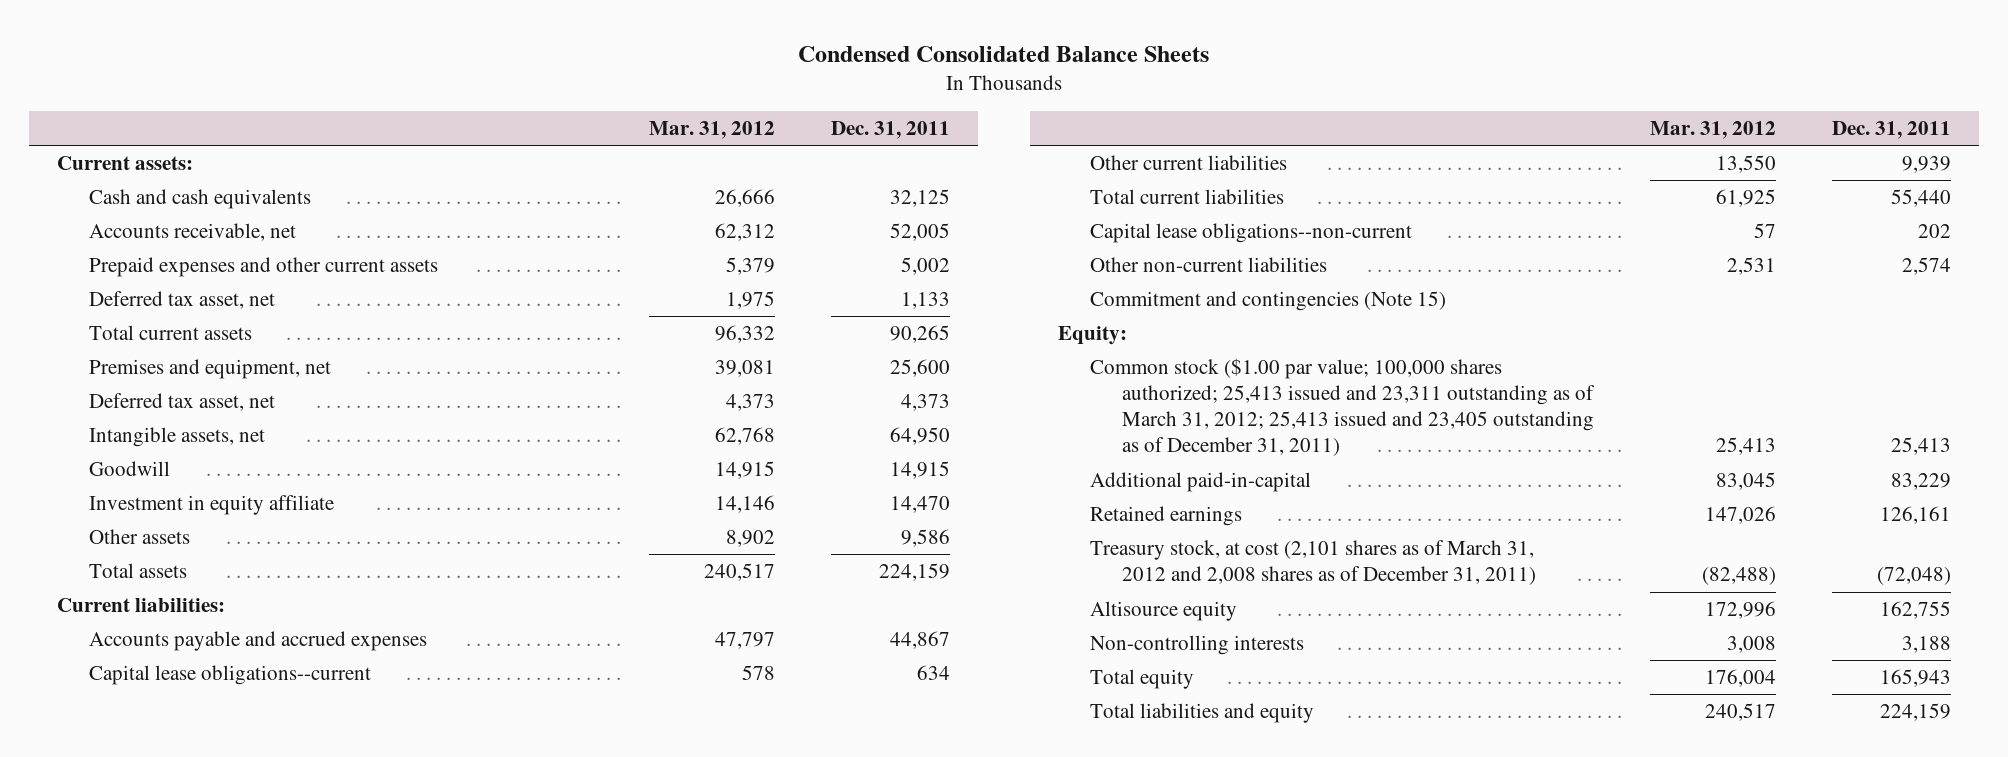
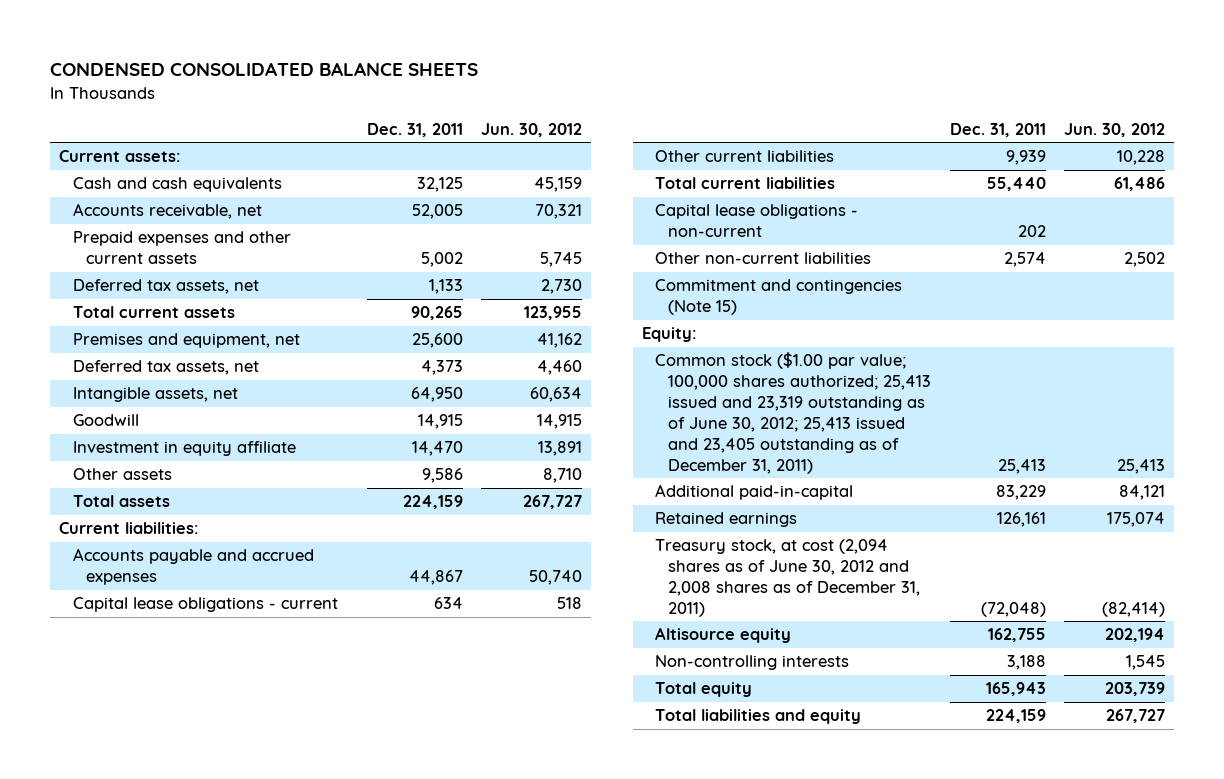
[797,45,1209,62] Condensed Consolidated Balance Sheets -> [50,62,479,77] CONDENSED CONSOLIDATED BALANCE SHEETS
[649,120,776,139] Mar. 31, 2012 -> none
none -> [481,122,583,137] Jun. 30, 2012
[89,291,276,310] Deferred tax asset, net -> [72,279,259,295] Deferred tax assets, net
[89,393,276,412] Deferred tax asset, net -> [72,360,259,376] Deferred tax assets, net
[89,665,372,686] Capital lease obligations--current -> [72,597,338,613] Capital lease obligations - current
[1090,223,1413,244] Capital lease obligations--non-current -> [655,204,859,238] Capital lease obligations - non-current
[1090,358,1596,457] Common stock ($1.00 par value; 100,000 shares authorized; 25,413 issued and 23,311 outstanding as of March 31, 2012; 25,413 issued and 23,405 outstanding as of December 31, 2011) -> [655,352,932,474] Common stock ($1.00 par value; 100,000 shares authorized; 25,413 issued and 23,319 outstanding as of June 30, 2012; 25,413 issued and 23,405 outstanding as of December 31, 2011)
[1090,540,1537,586] Treasury stock, at cost (2,101 shares as of March 31, 2012 and 2,008 shares as of December 31, 2011) -> [655,539,921,617] Treasury stock, at cost (2,094 shares as of June 30, 2012 and 2,008 shares as of December 31, 2011)

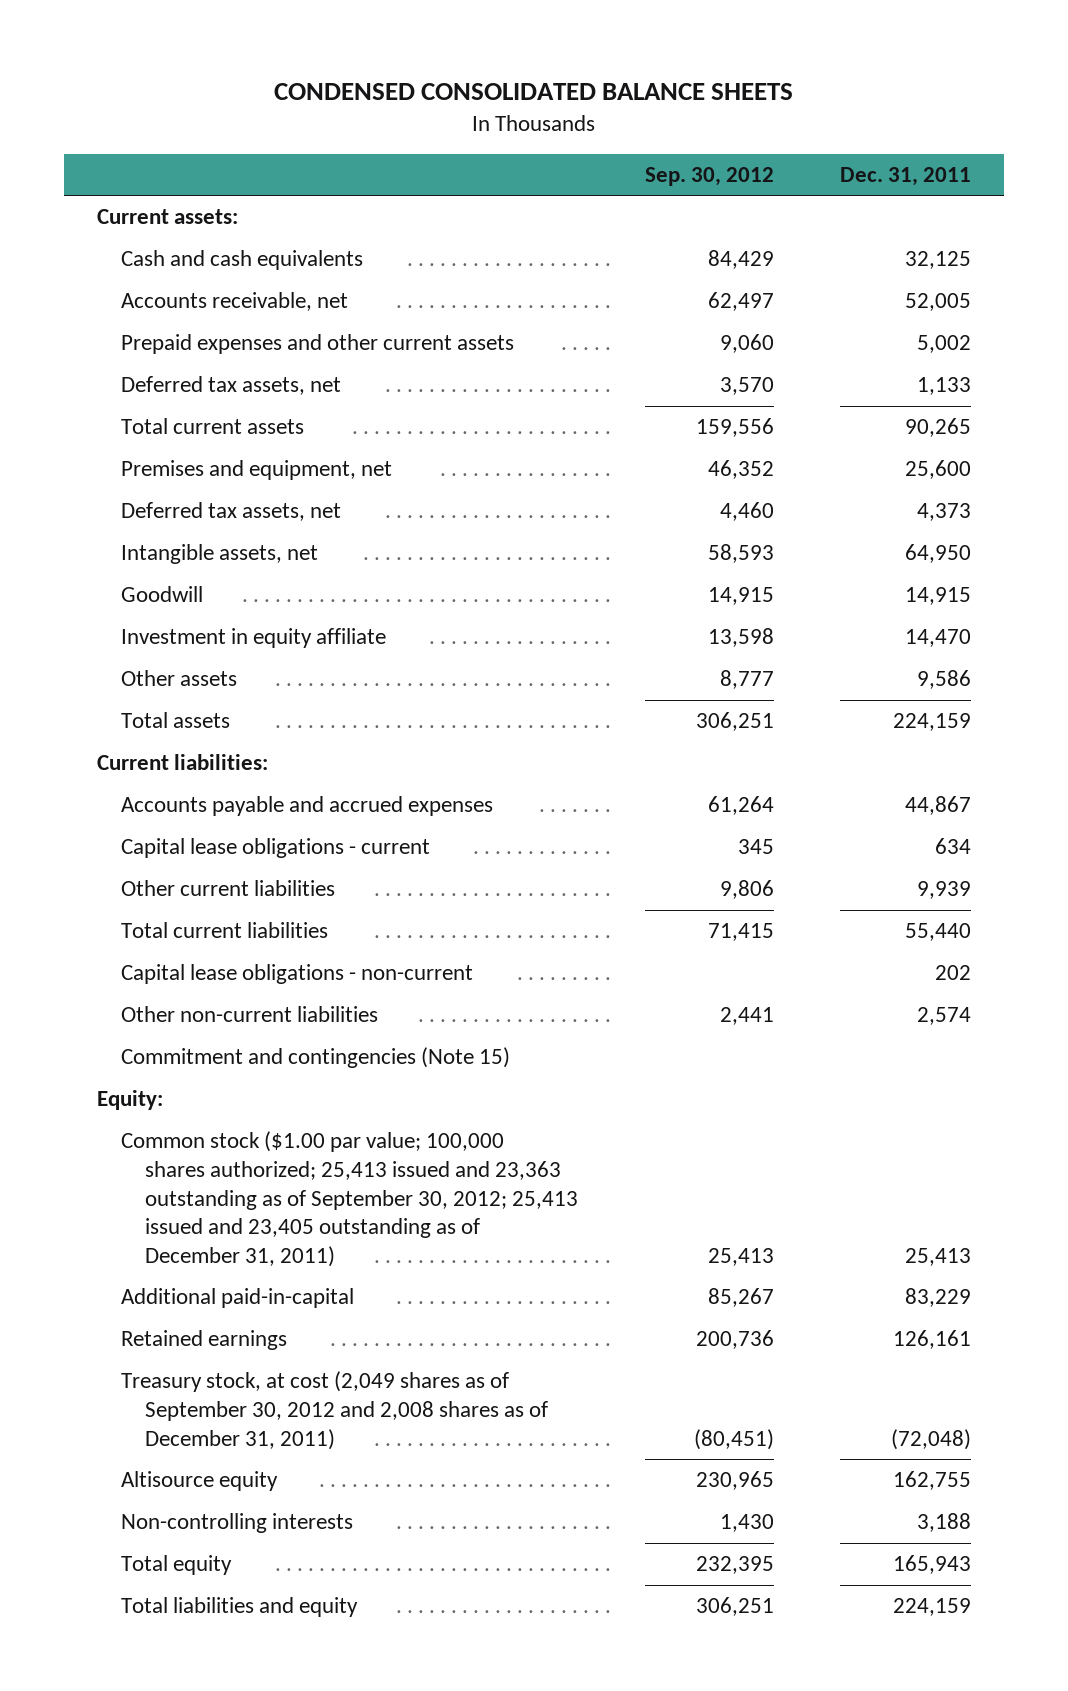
[481,122,583,137] Jun. 30, 2012 -> none
none -> [644,167,774,187] Sep. 30, 2012
[655,352,932,474] Common stock ($1.00 par value; 100,000 shares authorized; 25,413 issued and 23,319 outstanding as of June 30, 2012; 25,413 issued and 23,405 outstanding as of December 31, 2011) -> [121,1131,579,1268] Common stock ($1.00 par value; 100,000 shares authorized; 25,413 issued and 23,363 outstanding as of September 30, 2012; 25,413 issued and 23,405 outstanding as of December 31, 2011)
[655,539,921,617] Treasury stock, at cost (2,094 shares as of June 30, 2012 and 2,008 shares as of December 31, 2011) -> [121,1371,549,1450] Treasury stock, at cost (2,049 shares as of September 30, 2012 and 2,008 shares as of December 31, 2011)

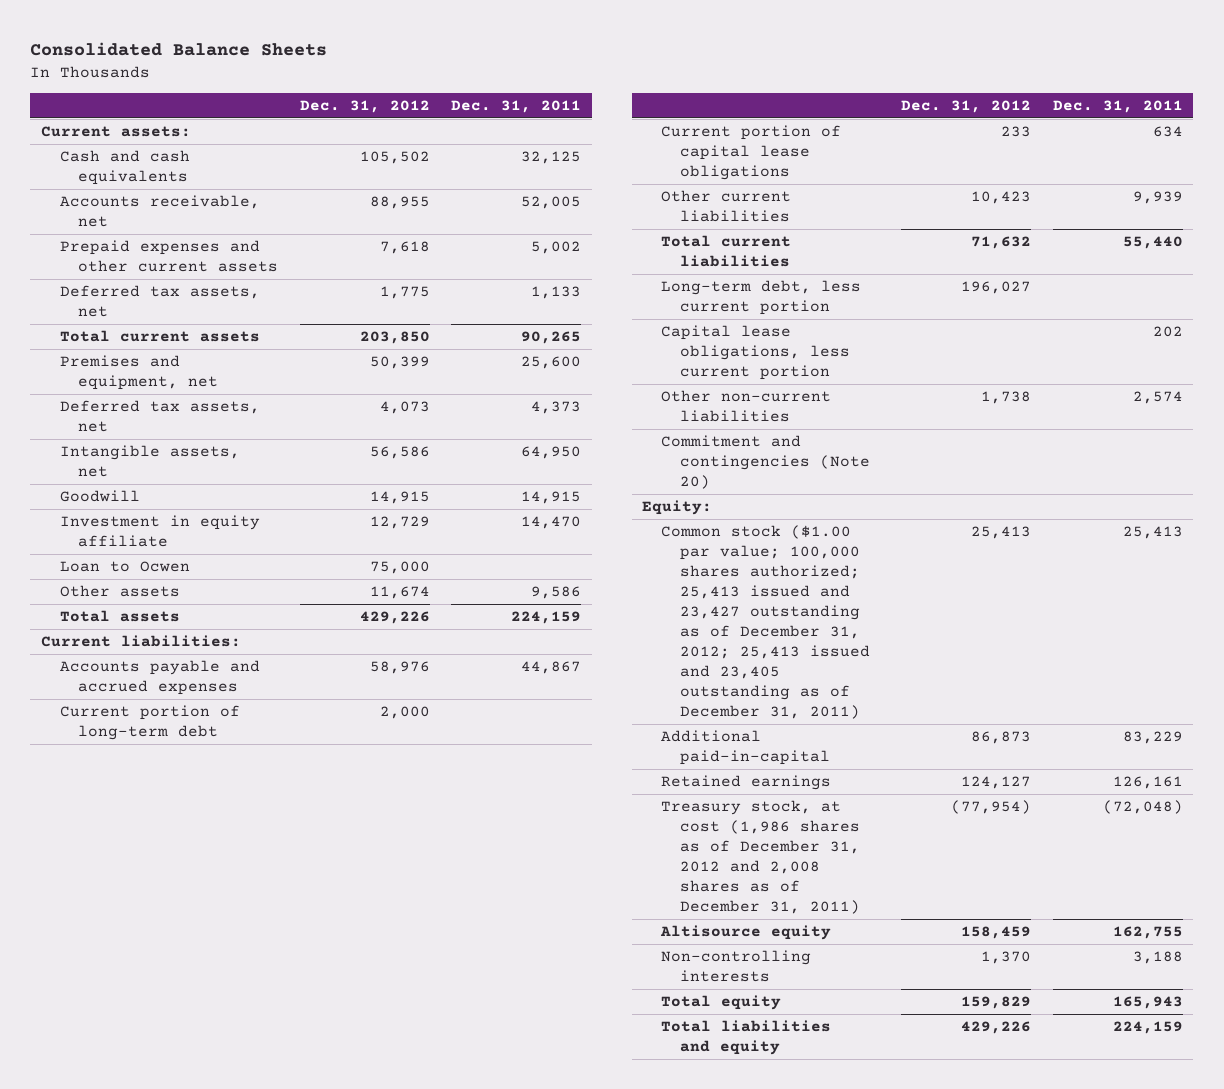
[274,82,794,100] CONDENSED CONSOLIDATED BALANCE SHEETS -> [30,42,328,57] Consolidated Balance Sheets
[644,167,774,187] Sep. 30, 2012 -> none
none -> [299,99,430,113] Dec. 31, 2012
none -> [59,561,190,573] Loan to Ocwen
none -> [59,705,240,741] Current portion of long-term debt
[121,838,431,859] Capital lease obligations - current -> [660,125,841,181] Current portion of capital lease obligations
none -> [660,280,861,316] Long-term debt, less current portion
[121,964,474,985] Capital lease obligations - non-current -> [660,325,850,381] Capital lease obligations, less current portion
[121,1047,511,1069] Commitment and contingencies (Note 15) -> [660,435,870,490] Commitment and contingencies (Note 20)
[121,1131,579,1268] Common stock ($1.00 par value; 100,000 shares authorized; 25,413 issued and 23,363 outstanding as of September 30, 2012; 25,413 issued and 23,405 outstanding as of December 31, 2011) -> [660,525,870,719] Common stock ($1.00 par value; 100,000 shares authorized; 25,413 issued and 23,427 outstanding as of December 31, 2012; 25,413 issued and 23,405 outstanding as of December 31, 2011)
[121,1371,549,1450] Treasury stock, at cost (2,049 shares as of September 30, 2012 and 2,008 shares as of December 31, 2011) -> [660,800,860,914] Treasury stock, at cost (1,986 shares as of December 31, 2012 and 2,008 shares as of December 31, 2011)

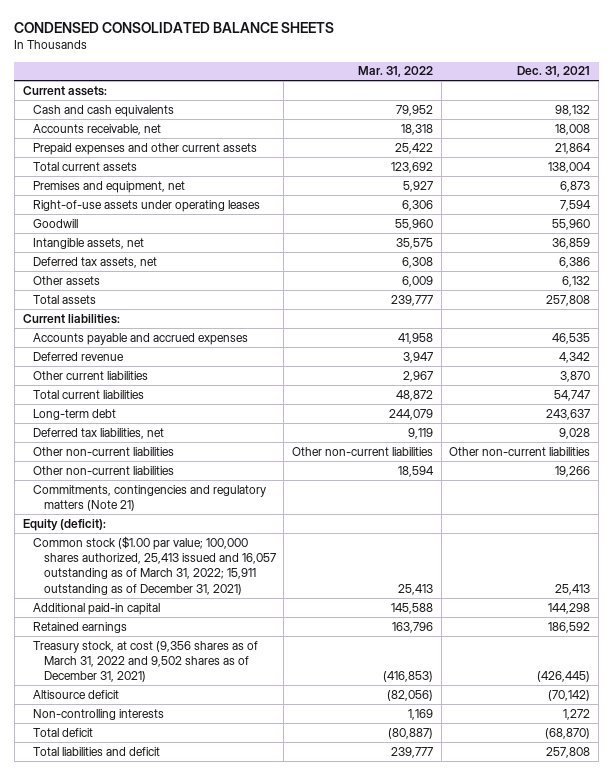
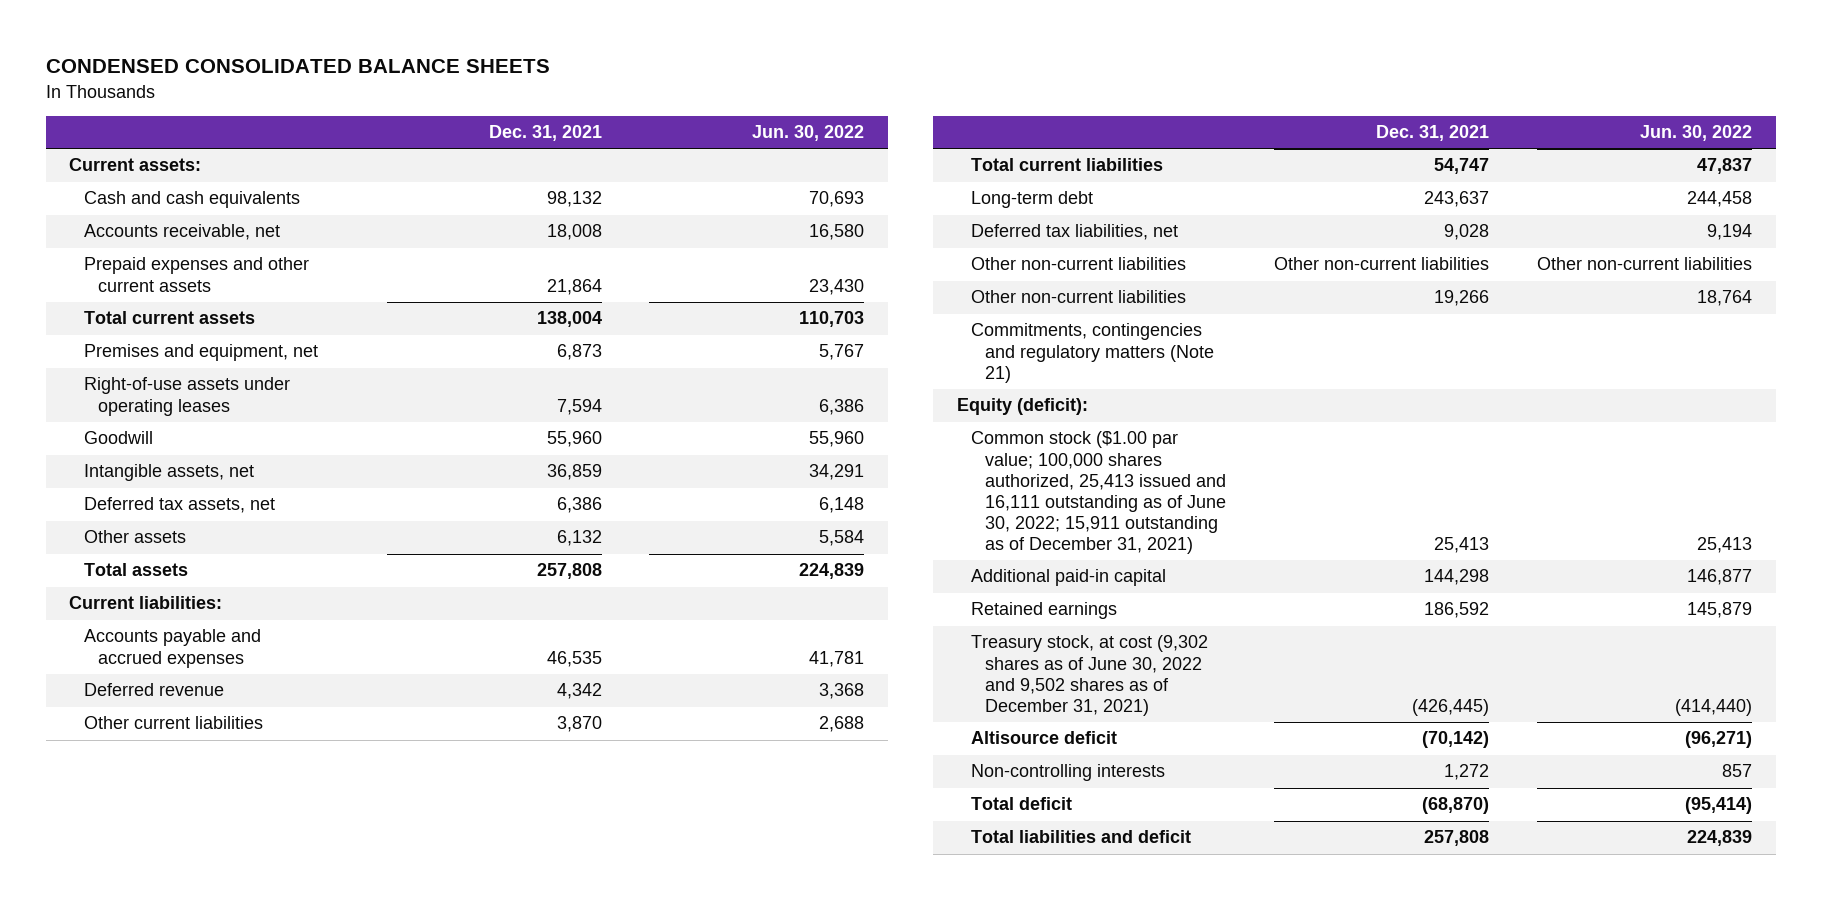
[358,66,434,78] Mar. 31, 2022 -> none
none -> [752,125,865,142] Jun. 30, 2022
[33,535,276,595] Common stock ($1.00 par value; 100,000 shares authorized, 25,413 issued and 16,057 outstanding as of March 31, 2022; 15,911 outstanding as of December 31, 2021) -> [971,431,1227,555] Common stock ($1.00 par value; 100,000 shares authorized, 25,413 issued and 16,111 outstanding as of June 30, 2022; 15,911 outstanding as of December 31, 2021)
[33,640,259,683] Treasury stock, at cost (9,356 shares as of March 31, 2022 and 9,502 shares as of December 31, 2021) -> [971,635,1209,716] Treasury stock, at cost (9,302 shares as of June 30, 2022 and 9,502 shares as of December 31, 2021)

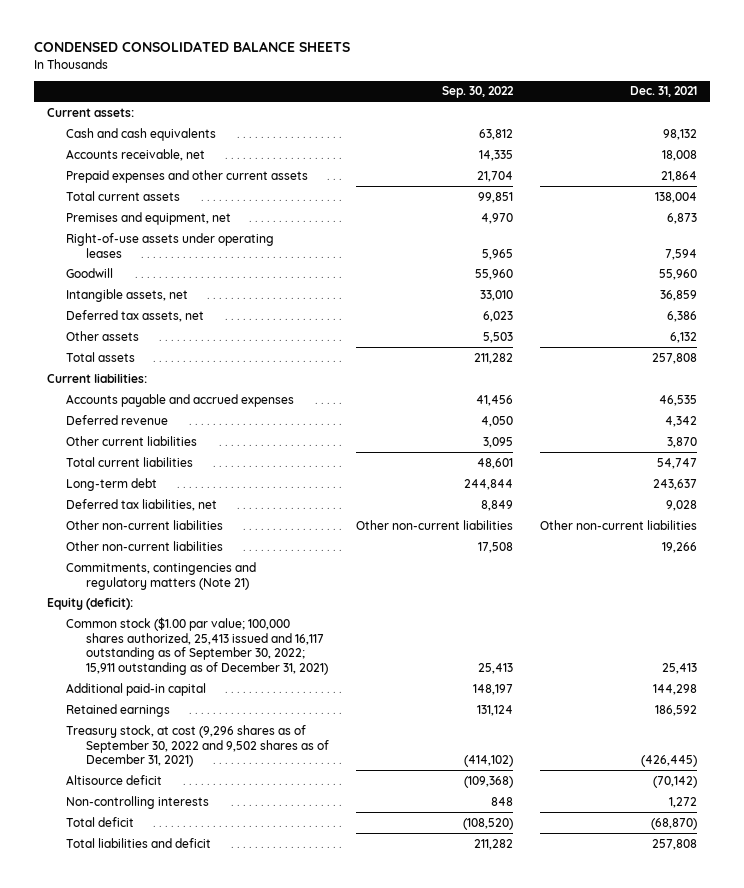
[752,125,865,142] Jun. 30, 2022 -> none
none -> [441,86,514,99] Sep. 30, 2022
[971,431,1227,555] Common stock ($1.00 par value; 100,000 shares authorized, 25,413 issued and 16,111 outstanding as of June 30, 2022; 15,911 outstanding as of December 31, 2021) -> [66,616,328,676] Common stock ($1.00 par value; 100,000 shares authorized, 25,413 issued and 16,117 outstanding as of September 30, 2022; 15,911 outstanding as of December 31, 2021)
[971,635,1209,716] Treasury stock, at cost (9,302 shares as of June 30, 2022 and 9,502 shares as of December 31, 2021) -> [66,724,329,768] Treasury stock, at cost (9,296 shares as of September 30, 2022 and 9,502 shares as of December 31, 2021)

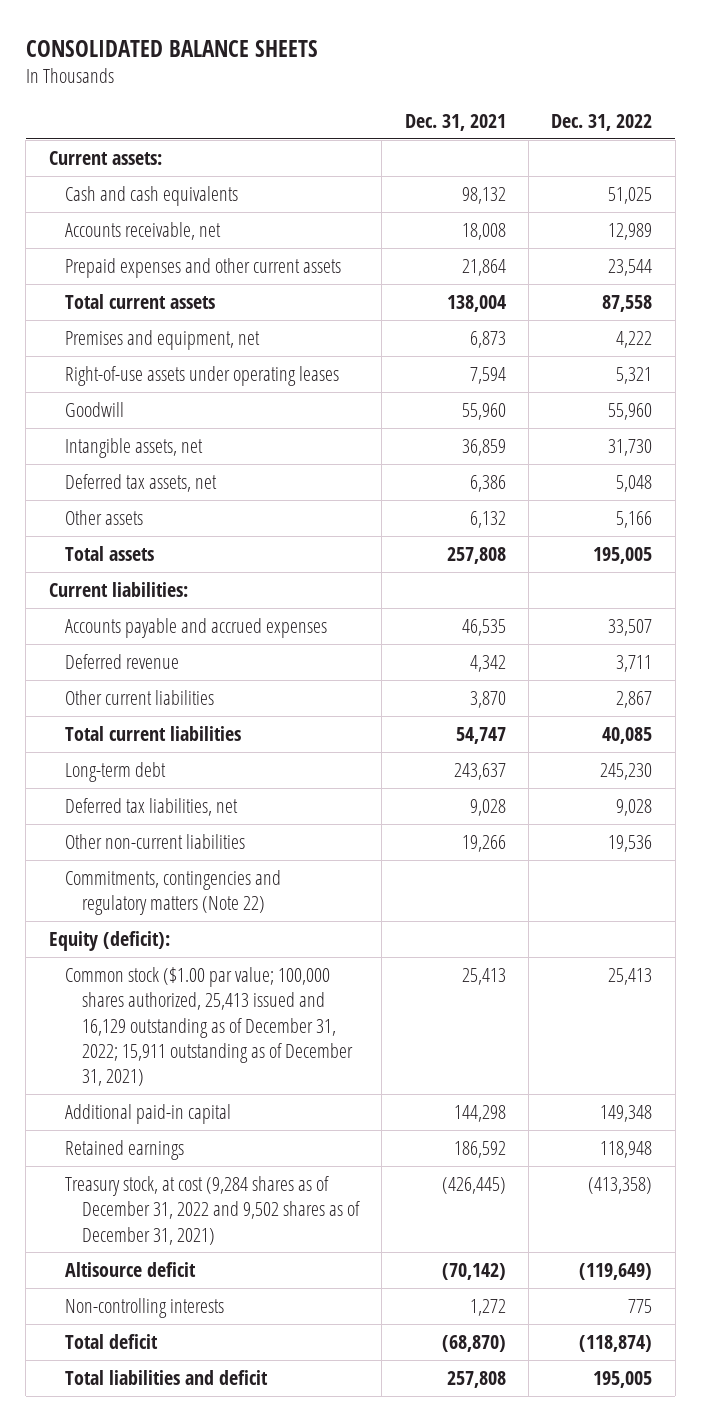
[33,41,350,53] CONDENSED CONSOLIDATED BALANCE SHEETS -> [25,39,318,57] CONSOLIDATED BALANCE SHEETS
[441,86,514,99] Sep. 30, 2022 -> none
none -> [551,114,653,132] Dec. 31, 2022
[66,519,224,530] Other non-current liabilities -> none
[66,561,257,590] Commitments, contingencies and regulatory matters (Note 21) -> [65,869,282,916] Commitments, contingencies and regulatory matters (Note 22)
[66,616,328,676] Common stock ($1.00 par value; 100,000 shares authorized, 25,413 issued and 16,117 outstanding as of September 30, 2022; 15,911 outstanding as of December 31, 2021) -> [65,966,354,1087] Common stock ($1.00 par value; 100,000 shares authorized, 25,413 issued and 16,129 outstanding as of December 31, 2022; 15,911 outstanding as of December 31, 2021)
[66,724,329,768] Treasury stock, at cost (9,296 shares as of September 30, 2022 and 9,502 shares as of December 31, 2021) -> [65,1175,361,1245] Treasury stock, at cost (9,284 shares as of December 31, 2022 and 9,502 shares as of December 31, 2021)

